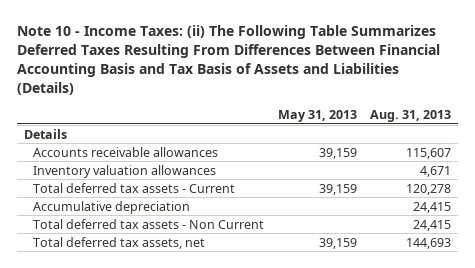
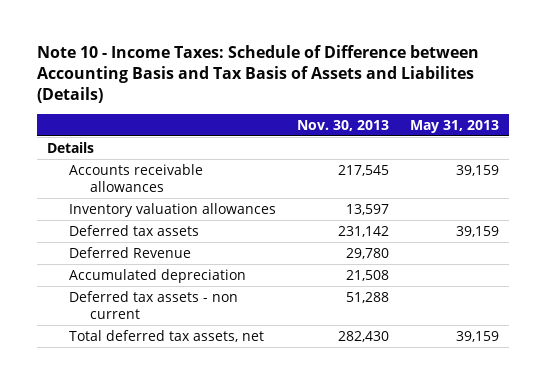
[17,25,441,96] Note 10 - Income Taxes: (ii) The Following Table Summarizes Deferred Taxes Resulting From Differences Between Financial Accounting Basis and Tax Basis of Assets and Liabilities (Details) -> [36,45,479,104] Note 10 - Income Taxes: Schedule of Difference between Accounting Basis and Tax Basis of Assets and Liabilites (Details)
[369,110,451,123] Aug. 31, 2013 -> none
none -> [296,119,389,131] Nov. 30, 2013
[33,182,236,193] Total deferred tax assets - Current -> [68,224,199,236] Deferred tax assets
none -> [68,246,191,258] Deferred Revenue
[33,200,191,214] Accumulative depreciation -> [68,268,246,283] Accumulated depreciation
[33,218,265,229] Total deferred tax assets - Non Current -> [68,290,238,319] Deferred tax assets - non current

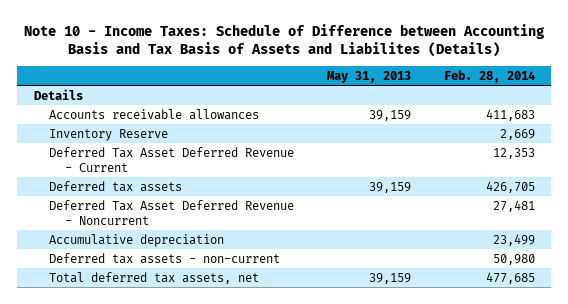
[296,119,389,131] Nov. 30, 2013 -> none
none -> [443,69,535,83] Feb. 28, 2014
[68,202,276,217] Inventory valuation allowances -> [49,128,169,141] Inventory Reserve
none -> [49,146,295,172] Deferred Tax Asset Deferred Revenue - Current
[68,246,191,258] Deferred Revenue -> none
none -> [49,199,295,225] Deferred Tax Asset Deferred Revenue - Noncurrent
[68,268,246,283] Accumulated depreciation -> [49,233,225,247] Accumulative depreciation
[68,290,238,319] Deferred tax assets - non current -> [49,252,281,264] Deferred tax assets - non-current

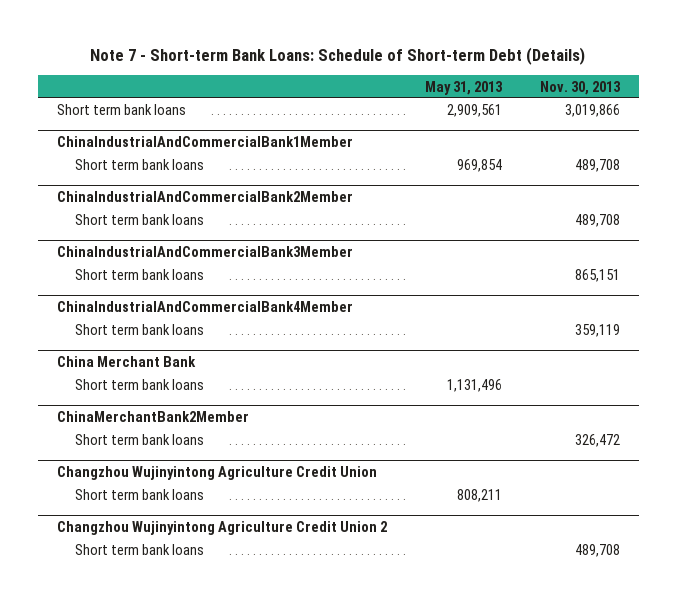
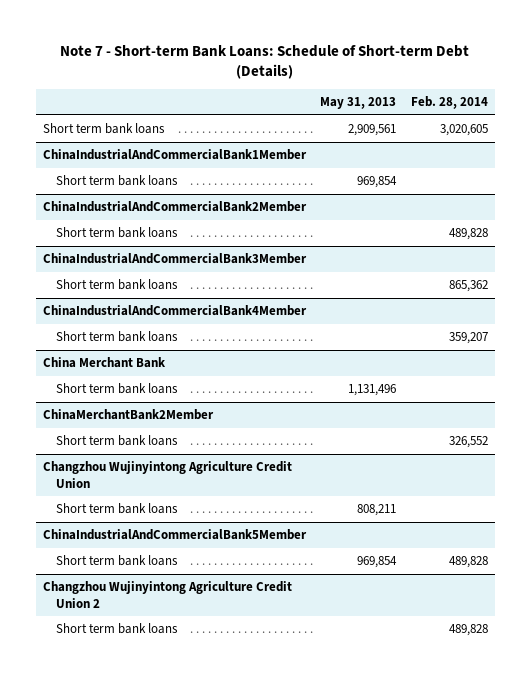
[539,80,621,95] Nov. 30, 2013 -> none
none -> [410,95,488,109] Feb. 28, 2014
none -> [43,529,308,541] ChinaIndustrialAndCommercialBank5Member
none -> [56,555,179,567] Short term bank loans

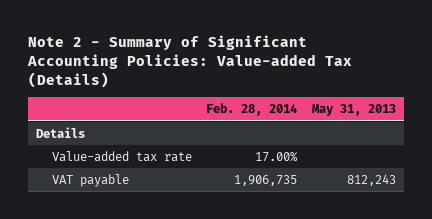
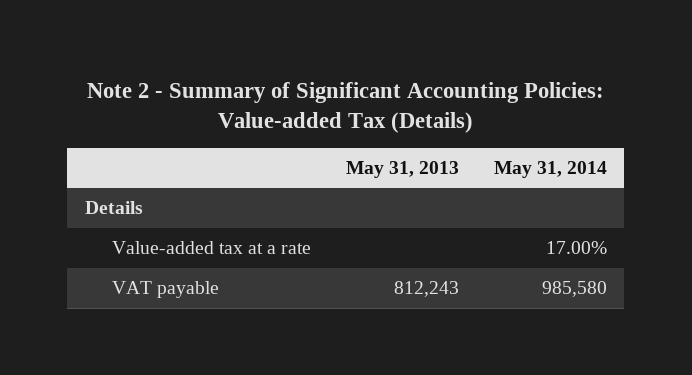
[206,103,298,117] Feb. 28, 2014 -> none
none -> [493,160,607,178] May 31, 2014
[51,150,192,162] Value-added tax rate -> [112,241,312,255] Value-added tax at a rate

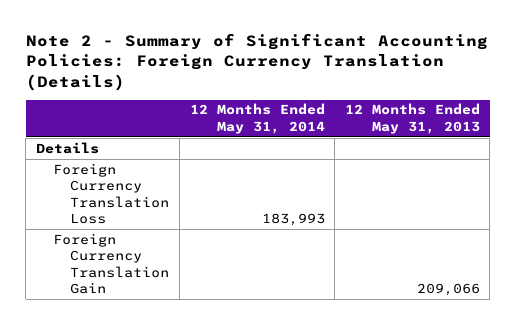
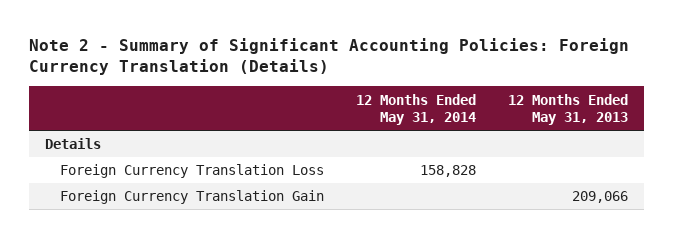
[261,213,325,227] 183,993 -> [419,165,476,178] 158,828

